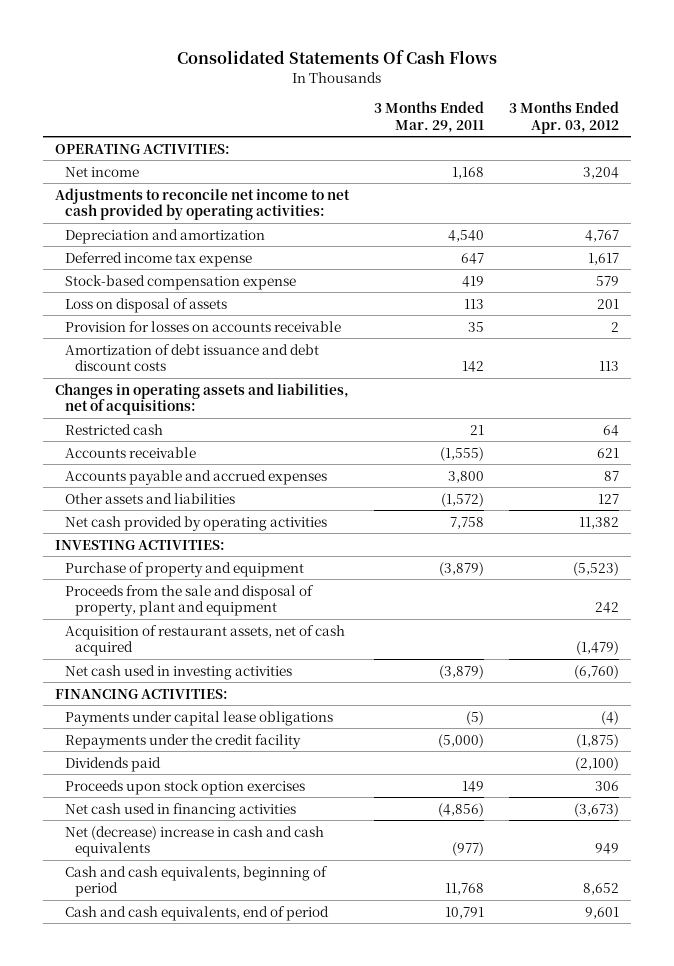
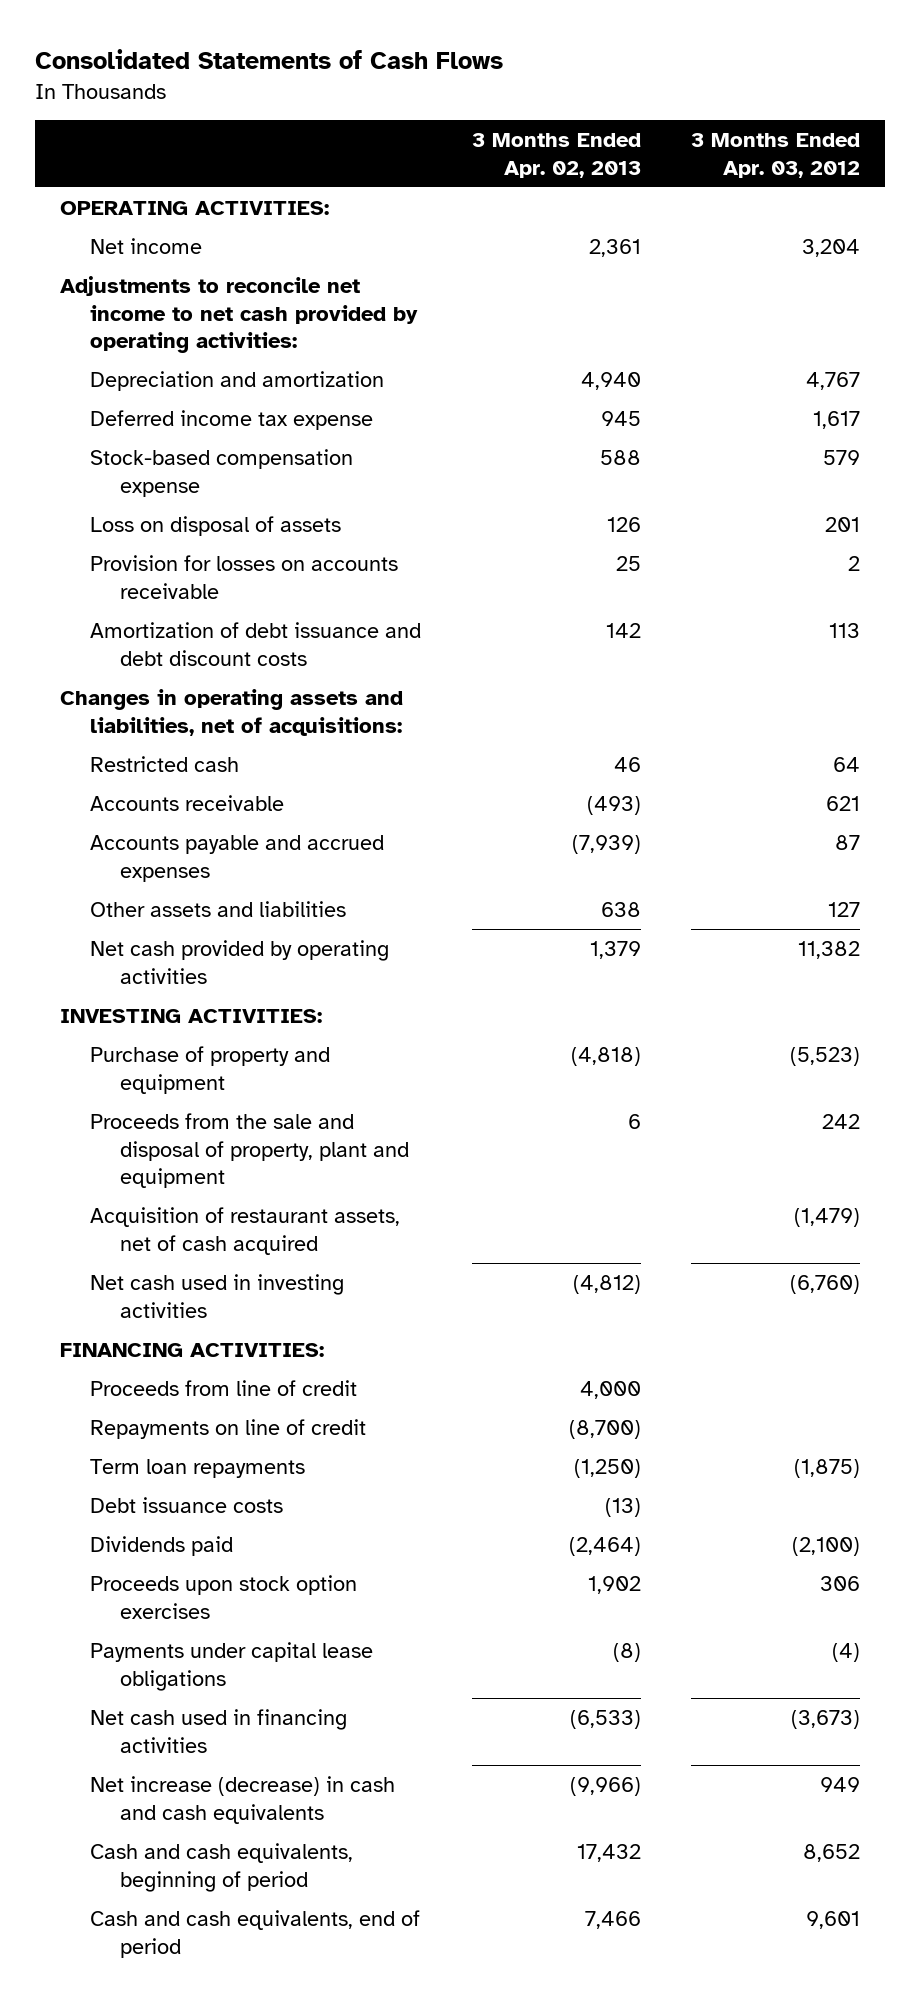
[177,50,498,65] Consolidated Statements Of Cash Flows -> [35,49,504,70] Consolidated Statements of Cash Flows
[374,100,485,133] 3 Months Ended Mar. 29, 2011 -> none
none -> [471,133,641,178] 3 Months Ended Apr. 02, 2013
none -> [90,1379,358,1396] Proceeds from line of credit
none -> [90,1418,367,1439] Repayments on line of credit
[65,733,302,749] Repayments under the credit facility -> [90,1458,306,1478] Term loan repayments
none -> [90,1496,284,1513] Debt issuance costs
[65,710,334,726] Payments under capital lease obligations -> [90,1641,374,1691] Payments under capital lease obligations
[65,825,325,858] Net (decrease) increase in cash and cash equivalents -> [90,1775,396,1824] Net increase (decrease) in cash and cash equivalents

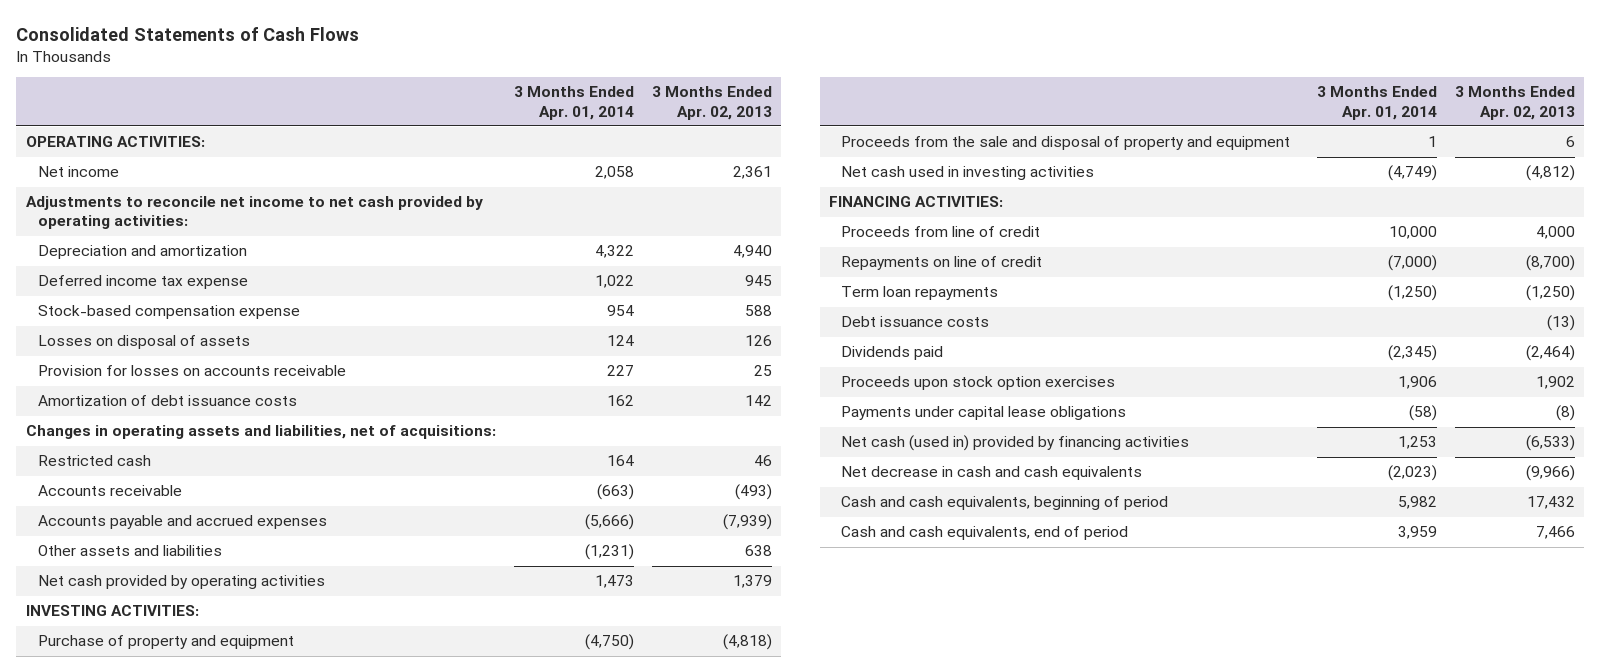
[690,133,860,178] 3 Months Ended Apr. 03, 2012 -> none
none -> [513,86,634,120] 3 Months Ended Apr. 01, 2014
[90,515,342,536] Loss on disposal of assets -> [37,335,250,350] Losses on disposal of assets
[90,621,422,666] Amortization of debt issuance and debt discount costs -> [37,395,297,407] Amortization of debt issuance costs
[90,1206,401,1255] Acquisition of restaurant assets, net of cash acquired -> none
[90,1112,410,1189] Proceeds from the sale and disposal of property, plant and equipment -> [841,136,1291,151] Proceeds from the sale and disposal of property and equipment
[90,1708,348,1753] Net cash used in financing activities -> [841,435,1190,452] Net cash (used in) provided by financing activities
[90,1775,396,1824] Net increase (decrease) in cash and cash equivalents -> [841,466,1143,481] Net decrease in cash and cash equivalents

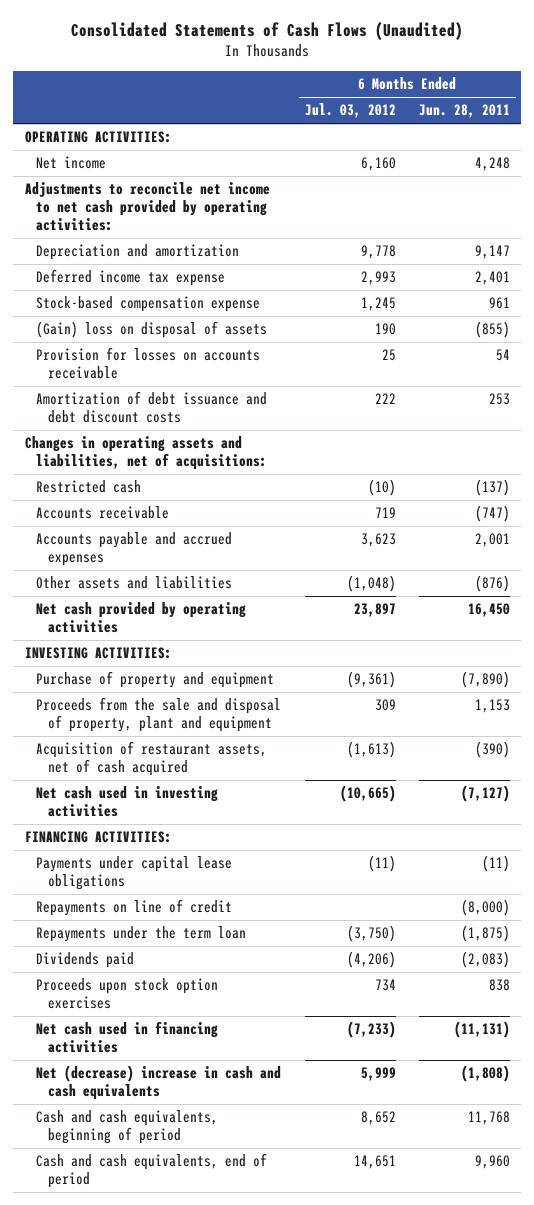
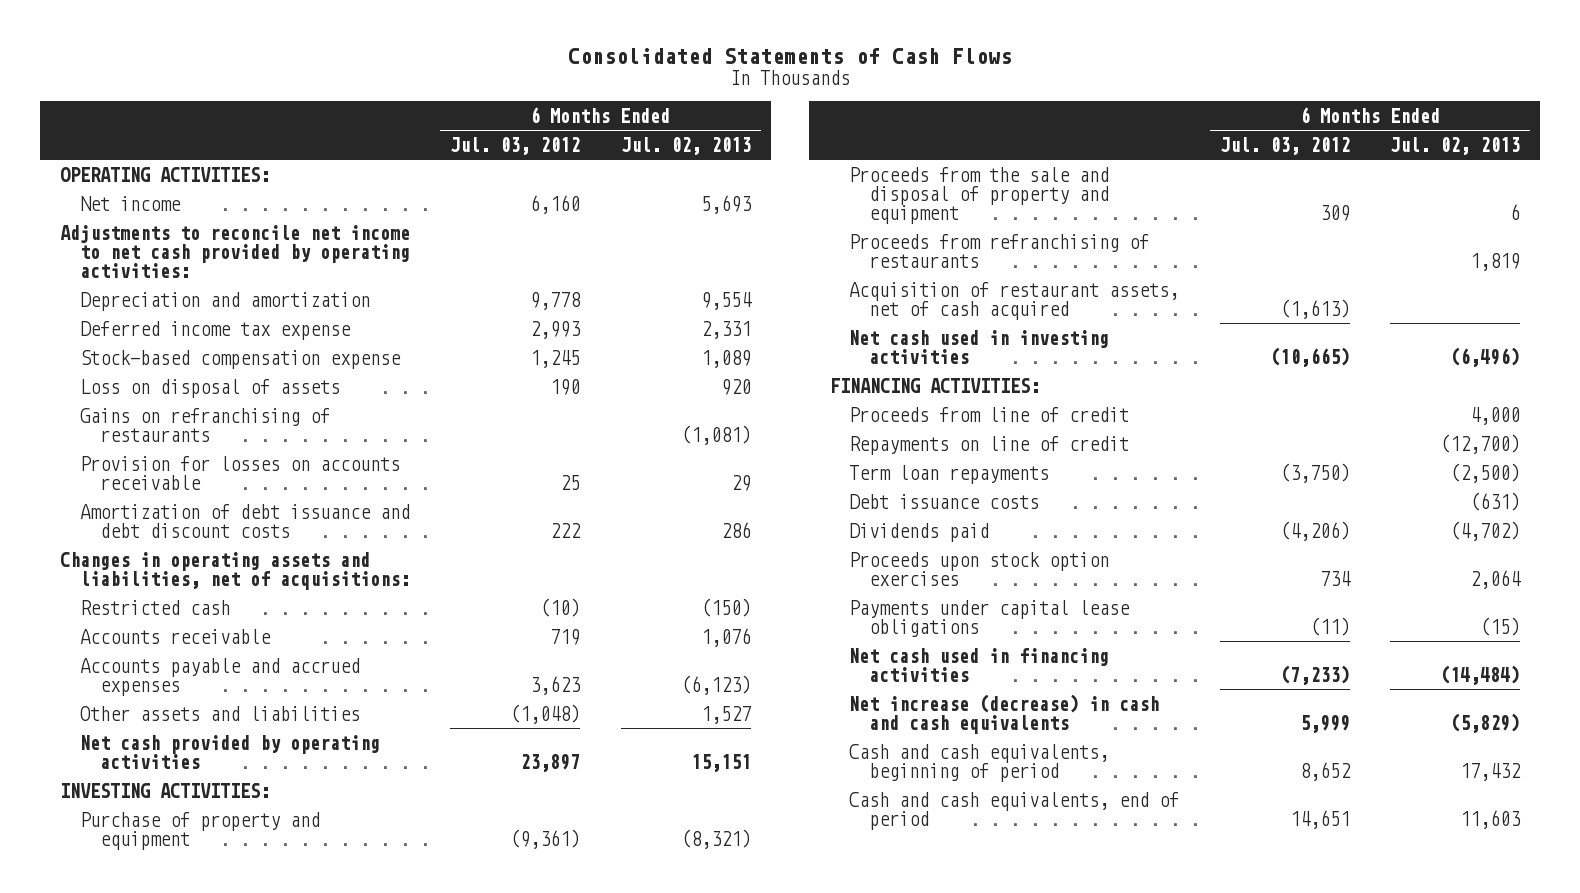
[71,22,464,41] Consolidated Statements of Cash Flows (Unaudited) -> [568,48,1013,65] Consolidated Statements of Cash Flows
[418,104,510,119] Jun. 28, 2011 -> none
none -> [620,136,751,155] Jul. 02, 2013
[36,321,268,339] (Gain) loss on disposal of assets -> [80,378,341,398] Loss on disposal of assets
none -> [80,407,331,442] Gains on refranchising of restaurants
[36,697,282,733] Proceeds from the sale and disposal of property, plant and equipment -> [849,166,1110,224] Proceeds from the sale and disposal of property and equipment
none -> [849,233,1150,268] Proceeds from refranchising of restaurants
none -> [849,406,1130,422] Proceeds from line of credit
[36,926,247,943] Repayments under the term loan -> [849,464,1050,484] Term loan repayments
none -> [849,493,1040,509] Debt issuance costs
[36,856,233,891] Payments under capital lease obligations -> [849,599,1131,637] Payments under capital lease obligations
[36,1065,282,1101] Net (decrease) increase in cash and cash equivalents -> [849,693,1160,734] Net increase (decrease) in cash and cash equivalents

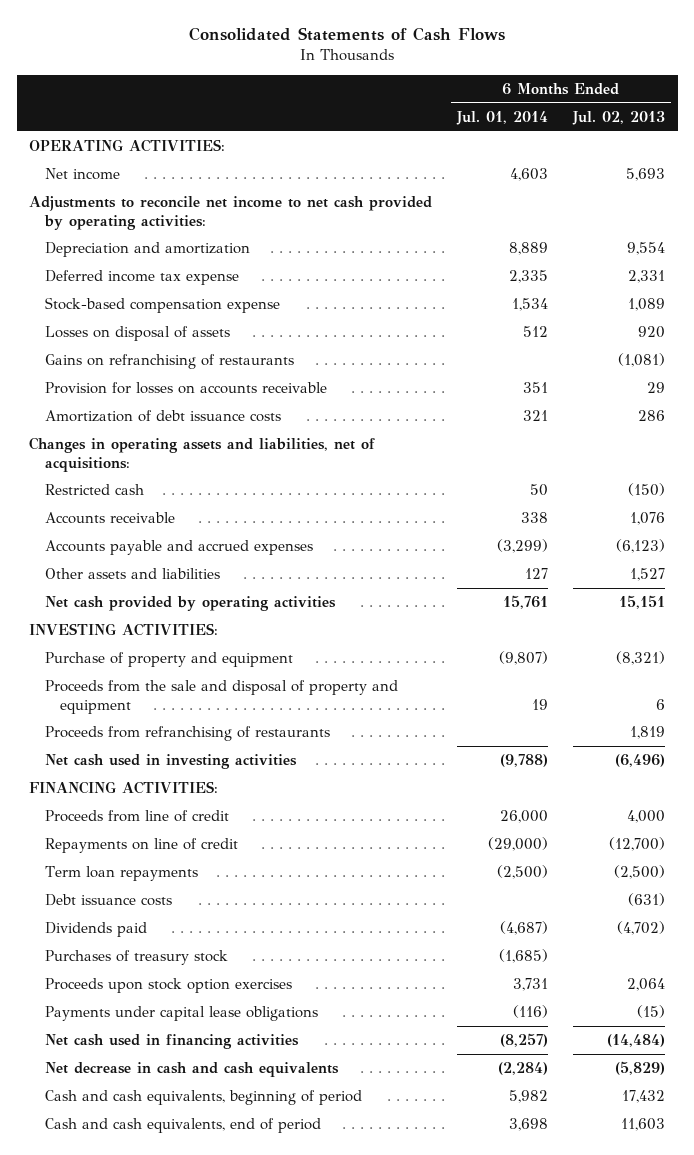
[450,136,581,155] Jul. 03, 2012 -> none
none -> [456,111,549,126] Jul. 01, 2014
[80,378,341,398] Loss on disposal of assets -> [44,326,230,342] Losses on disposal of assets
[80,503,411,538] Amortization of debt issuance and debt discount costs -> [44,410,281,423] Amortization of debt issuance costs
[849,281,1180,320] Acquisition of restaurant assets, net of cash acquired -> none
none -> [44,950,228,966] Purchases of treasury stock
[849,693,1160,734] Net increase (decrease) in cash and cash equivalents -> [44,1062,339,1078] Net decrease in cash and cash equivalents

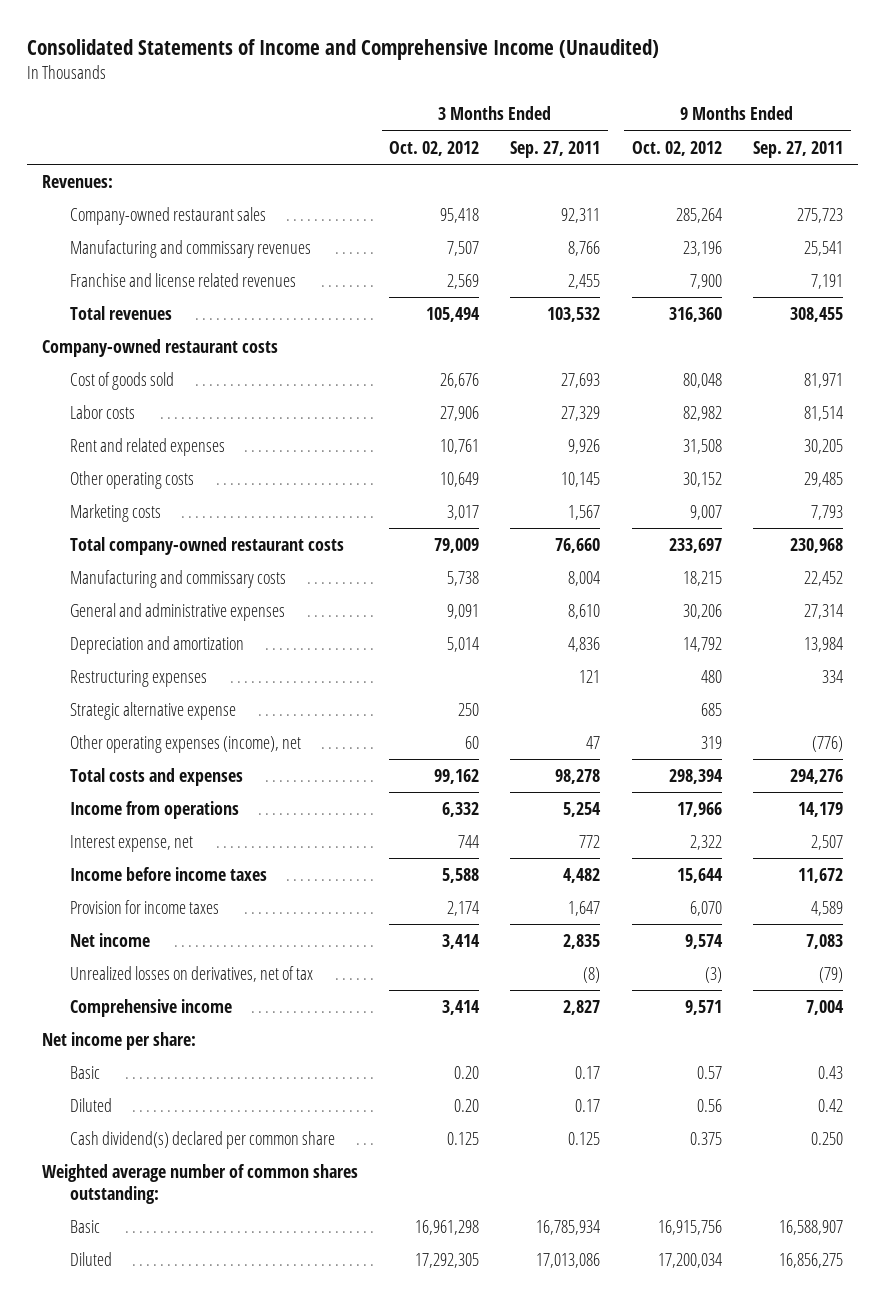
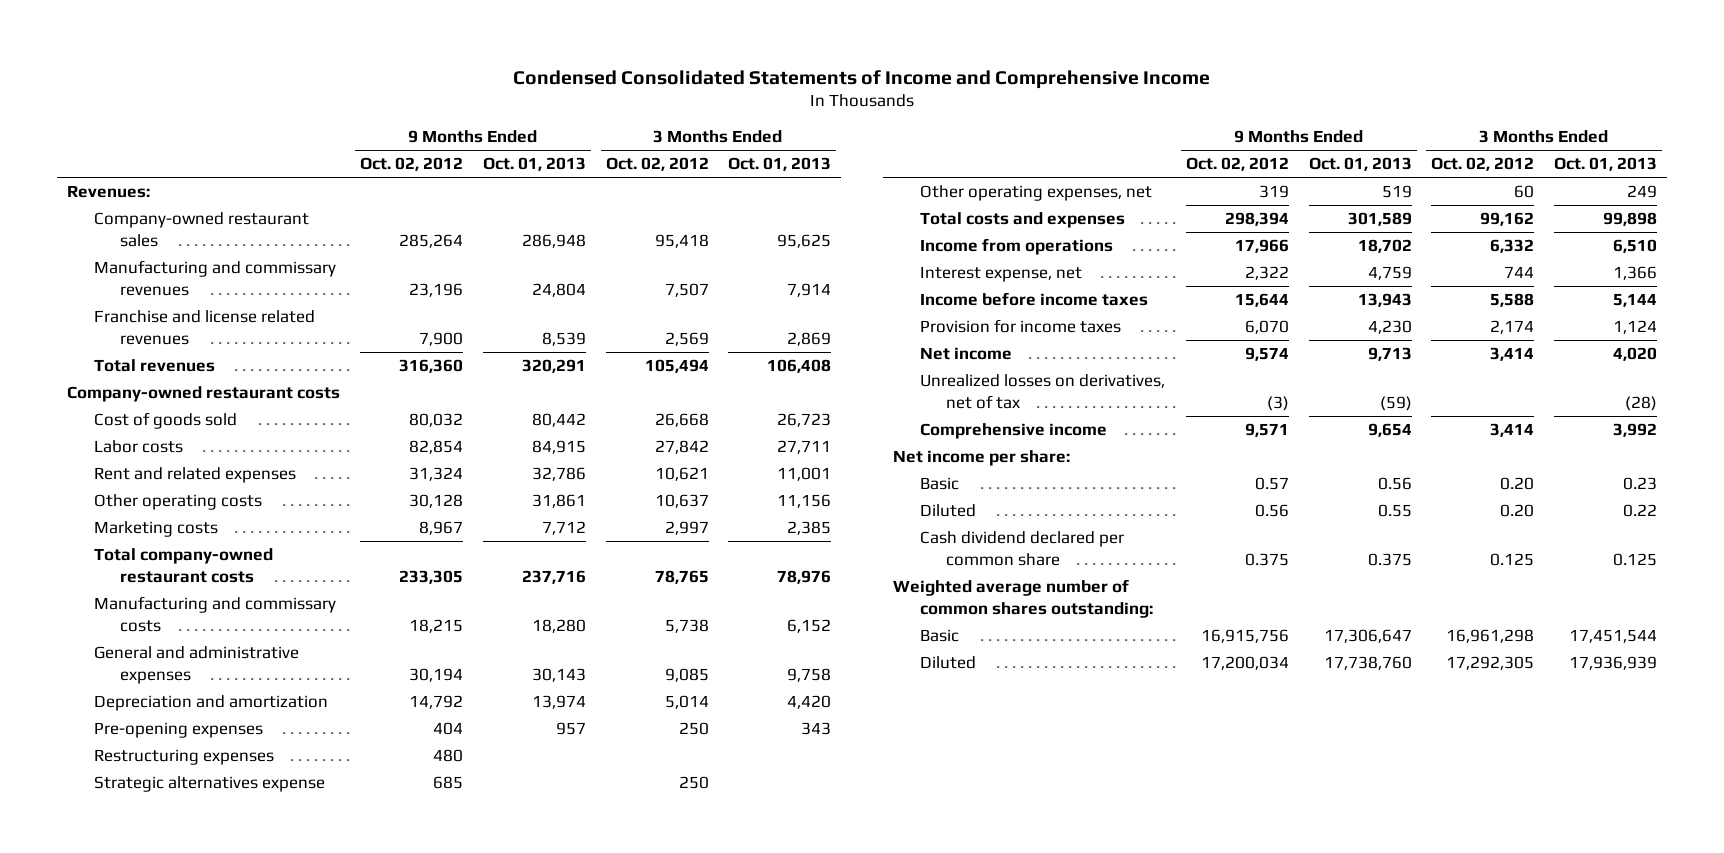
[26,38,659,60] Consolidated Statements of Income and Comprehensive Income (Unaudited) -> [513,69,1211,89] Condensed Consolidated Statements of Income and Comprehensive Income
[510,140,601,158] Sep. 27, 2011 -> none
[752,140,843,158] Sep. 27, 2011 -> none
none -> [482,157,586,172] Oct. 01, 2013
none -> [728,157,832,172] Oct. 01, 2013
[440,373,480,389] 26,676 -> [654,413,709,428] 26,668
[682,373,722,389] 80,048 -> [409,413,464,428] 80,032
[440,406,480,422] 27,906 -> [654,440,709,455] 27,842
[682,406,722,422] 82,982 -> [409,440,464,455] 82,854
[440,439,480,455] 10,761 -> [654,467,709,482] 10,621
[682,439,722,455] 31,508 -> [409,467,464,482] 31,324
[440,472,480,488] 10,649 -> [654,494,709,509] 10,637
[682,472,722,488] 30,152 -> [409,494,464,509] 30,128
[447,505,480,521] 3,017 -> [664,521,709,536] 2,997
[689,505,722,521] 9,007 -> [419,521,464,536] 8,967
[434,538,480,554] 79,009 -> [654,569,709,584] 78,765
[668,538,722,554] 233,697 -> [399,569,464,584] 233,305
[447,604,480,620] 9,091 -> [664,667,709,682] 9,085
[682,604,722,620] 30,206 -> [409,667,464,682] 30,194
none -> [93,722,263,739] Pre-opening expenses
[70,702,237,721] Strategic alternative expense -> [93,776,325,793] Strategic alternatives expense
[70,735,302,754] Other operating expenses (income), net -> [919,185,1152,202] Other operating expenses, net
[70,1131,336,1150] Cash dividend(s) declared per common share -> [919,531,1124,566] Cash dividend declared per common share

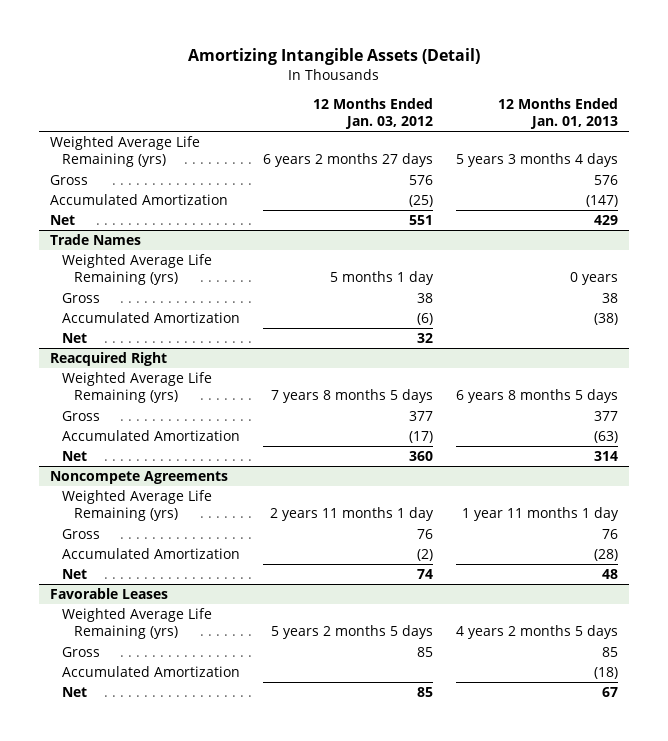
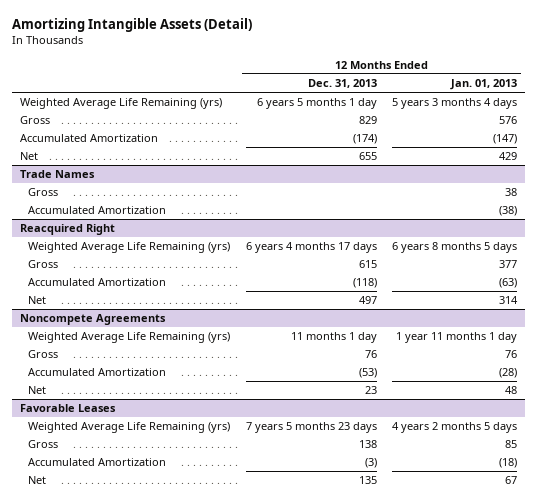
[312,98,433,130] 12 Months Ended Jan. 03, 2012 -> none
none -> [307,79,377,89] Dec. 31, 2013
[62,254,213,286] Weighted Average Life Remaining (yrs) -> none
[62,333,88,344] Net -> none

